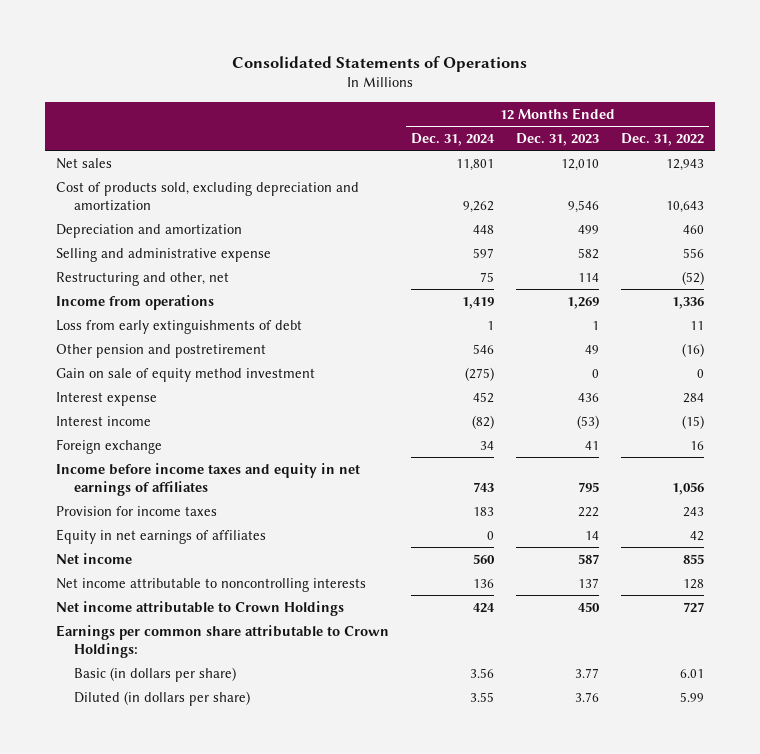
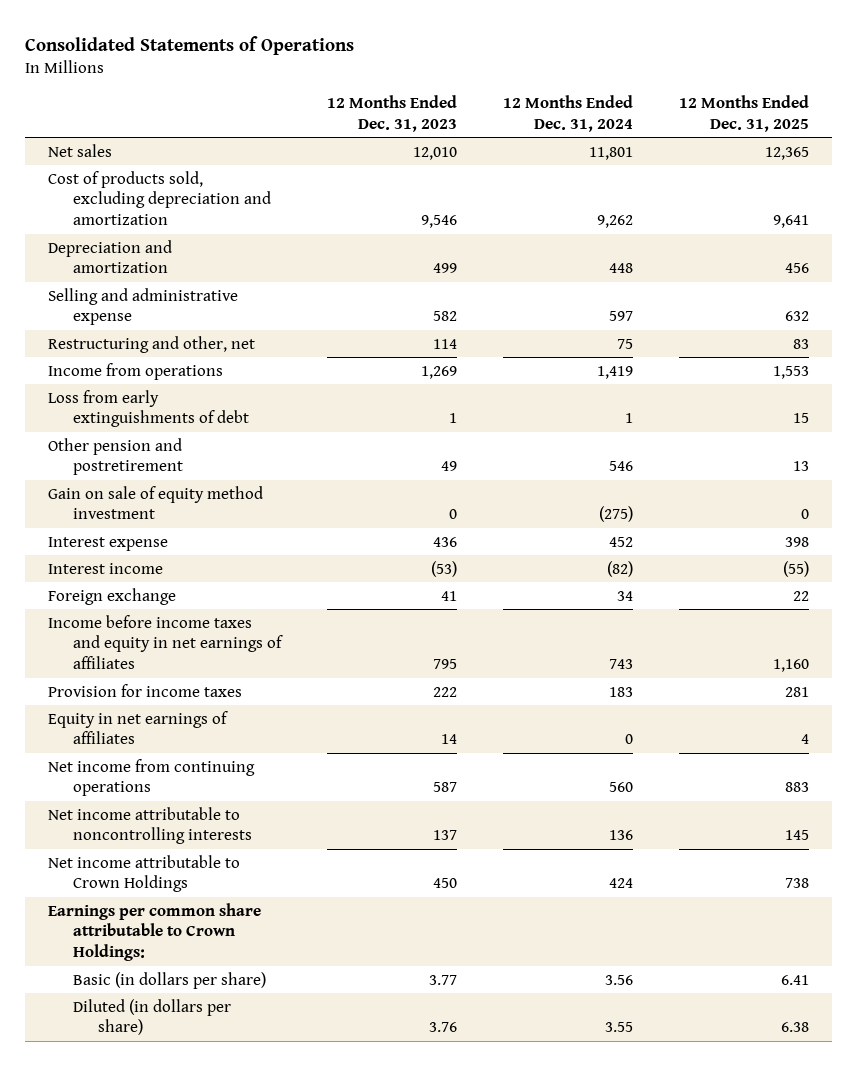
[620,132,704,146] Dec. 31, 2022 -> none
none -> [678,95,809,133] 12 Months Ended Dec. 31, 2025
[56,552,133,564] Net income -> [47,758,255,797] Net income from continuing operations

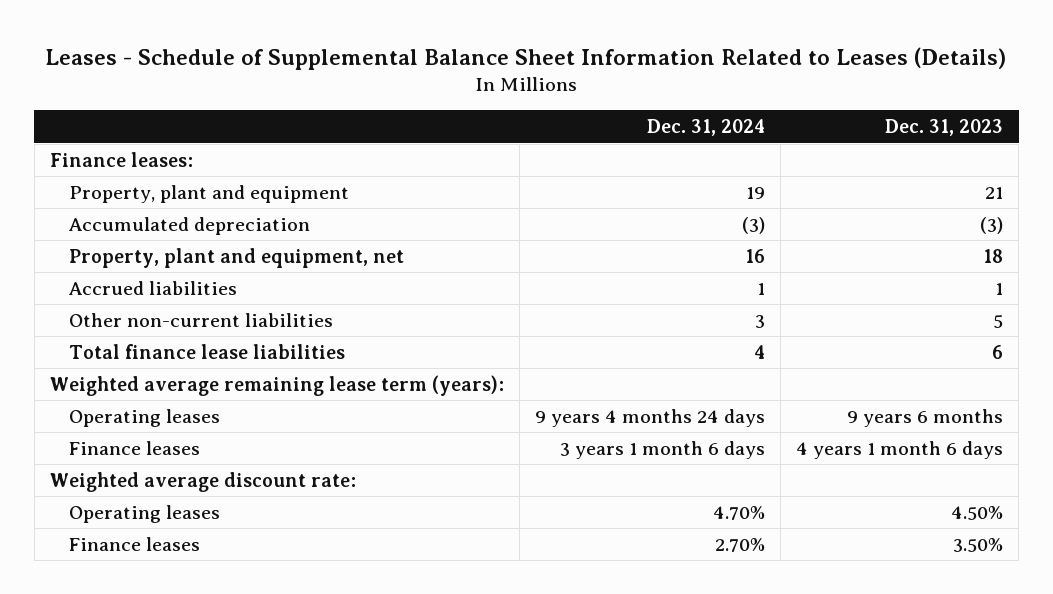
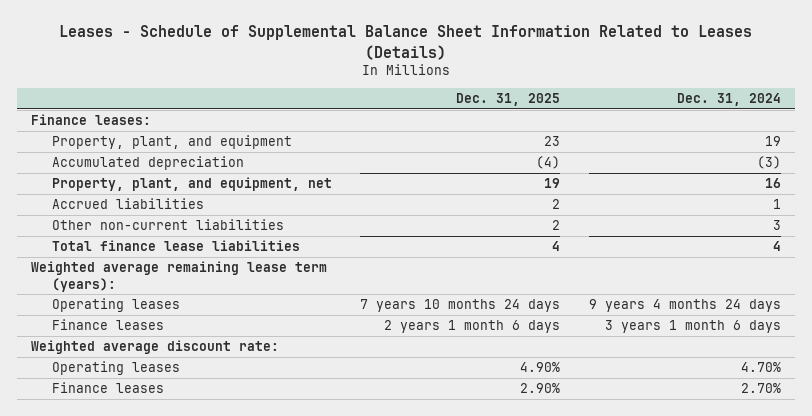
[885,119,1004,137] Dec. 31, 2023 -> none
none -> [456,93,561,107] Dec. 31, 2025
[68,184,349,203] Property, plant and equipment -> [51,135,292,150] Property, plant, and equipment
[68,247,404,268] Property, plant and equipment, net -> [51,177,332,192] Property, plant, and equipment, net

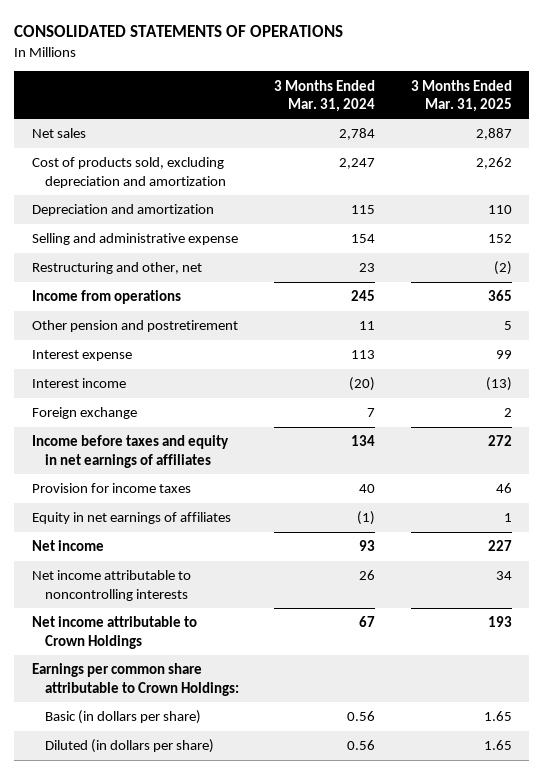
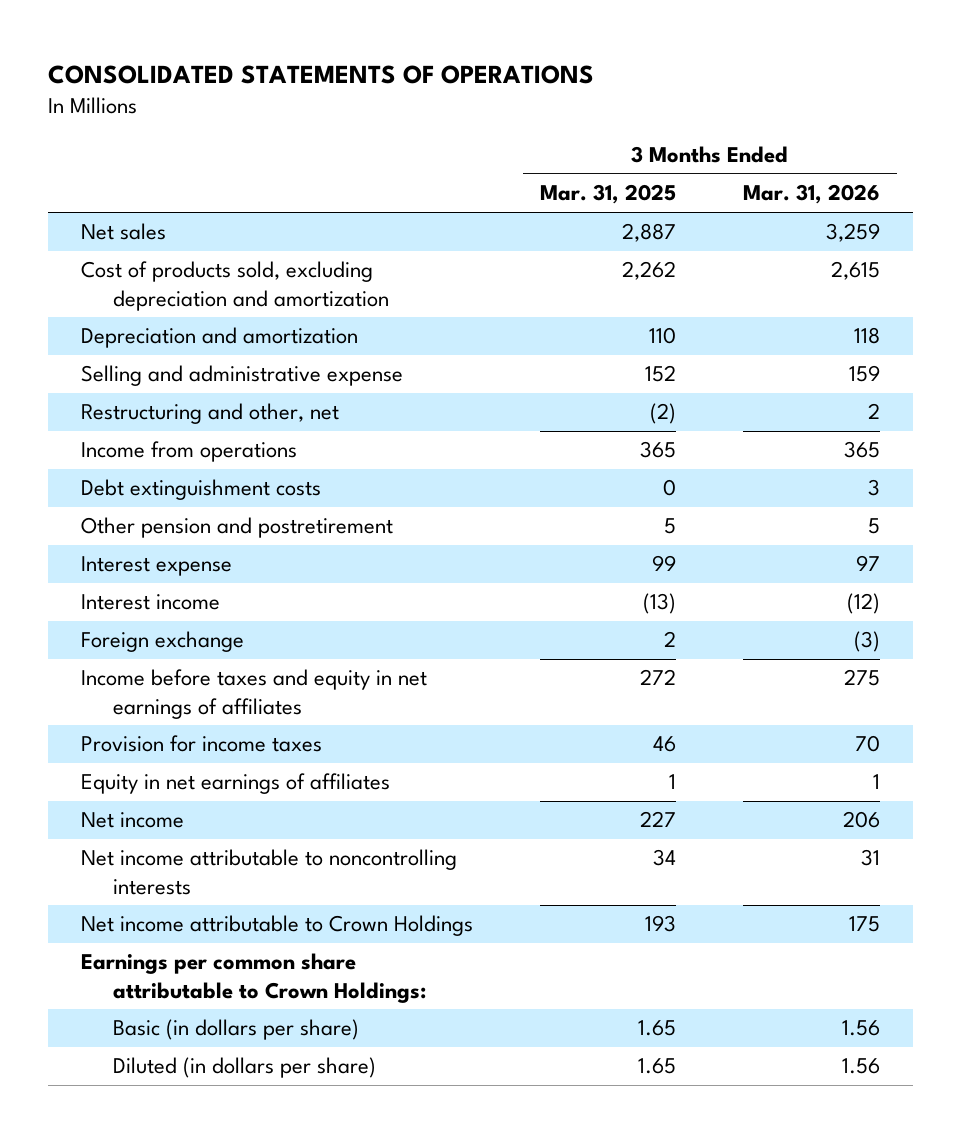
[274,79,376,112] 3 Months Ended Mar. 31, 2024 -> none
none -> [742,184,880,205] Mar. 31, 2026
none -> [81,479,322,501] Debt extinguishment costs

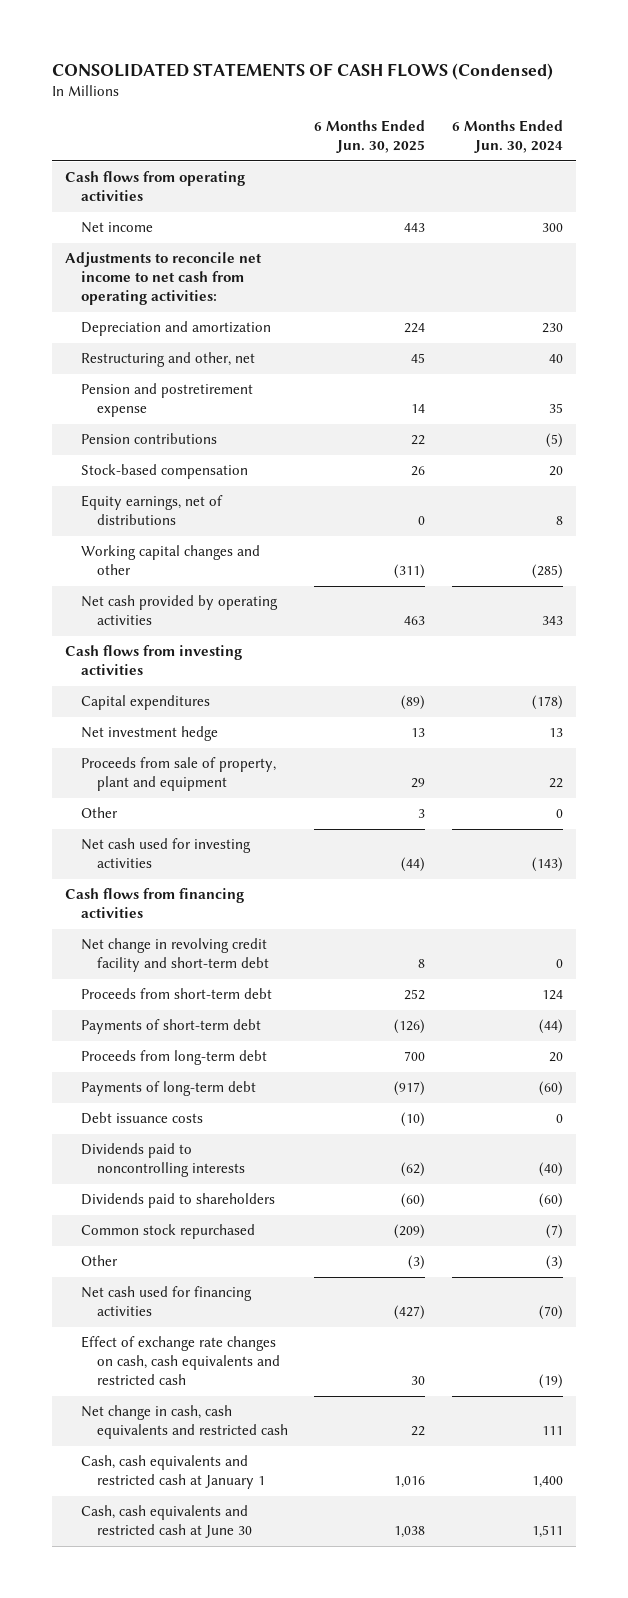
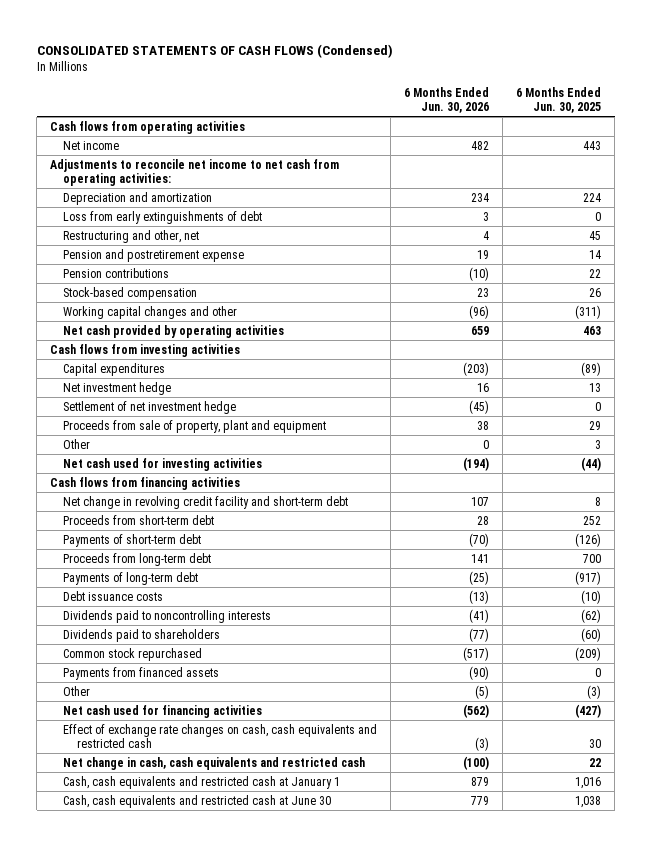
[451,120,563,154] 6 Months Ended Jun. 30, 2024 -> none
none -> [404,86,490,113] 6 Months Ended Jun. 30, 2026
none -> [63,210,263,224] Loss from early extinguishments of debt
[81,495,224,526] Equity earnings, net of distributions -> none
none -> [63,400,237,414] Settlement of net investment hedge
none -> [63,666,220,680] Payments from financed assets

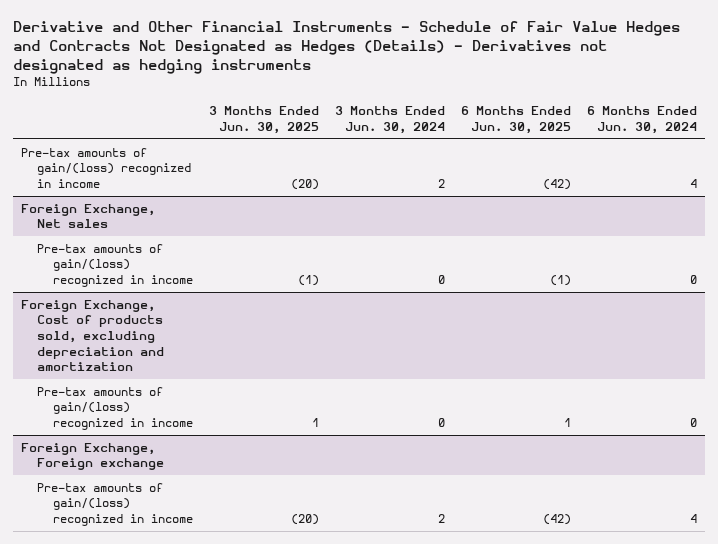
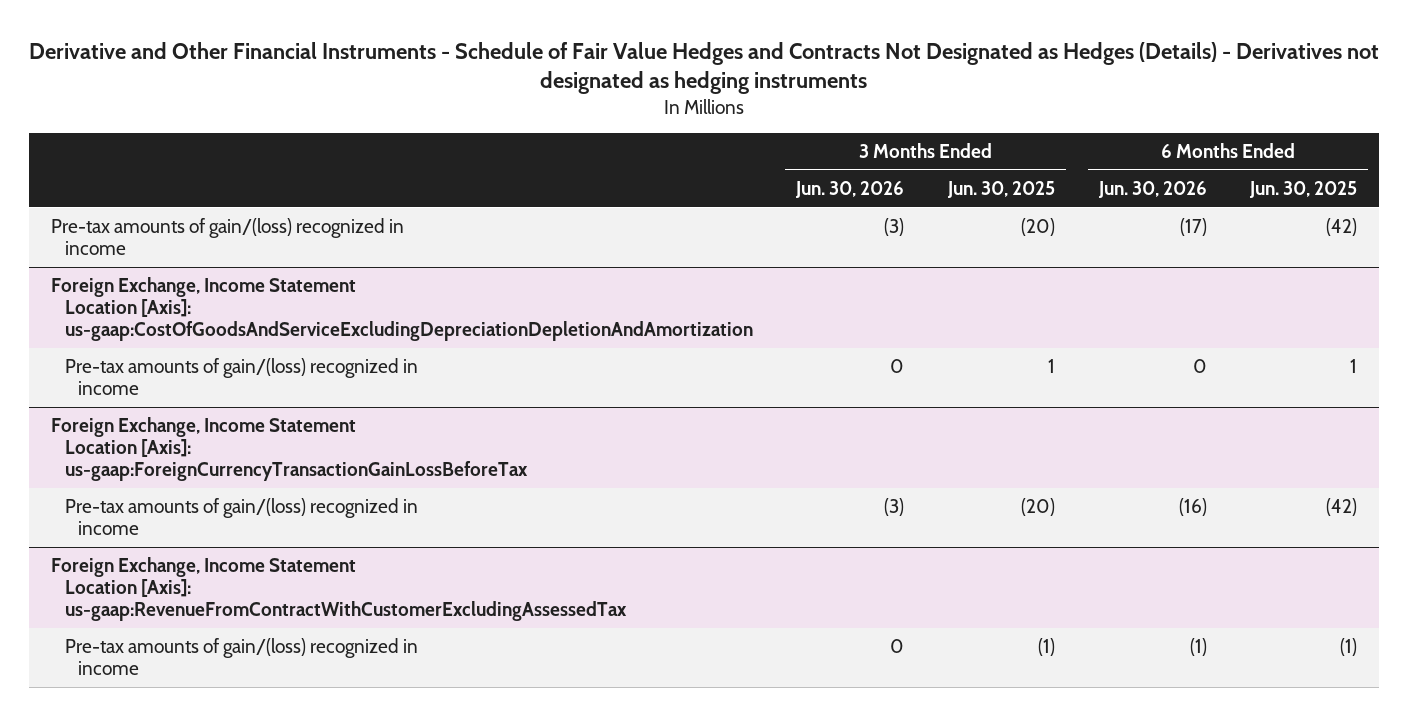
[334,106,445,134] 3 Months Ended Jun. 30, 2024 -> none
[586,106,697,134] 6 Months Ended Jun. 30, 2024 -> none
none -> [795,180,905,198] Jun. 30, 2026
none -> [1097,180,1207,198] Jun. 30, 2026
[21,203,156,229] Foreign Exchange, Net sales -> none
[37,243,193,288] Pre-tax amounts of gain/(loss) recognized in income -> none
[21,299,165,372] Foreign Exchange, Cost of products sold, excluding depreciation and amortization -> none
none -> [50,277,753,341] Foreign Exchange, Income Statement Location [Axis]: us-gaap:CostOfGoodsAndServiceExcludingDepreciationDepletionAndAmortization
[21,442,165,471] Foreign Exchange, Foreign exchange -> none
none -> [50,417,528,481] Foreign Exchange, Income Statement Location [Axis]: us-gaap:ForeignCurrencyTransactionGainLossBeforeTax
none -> [50,557,627,621] Foreign Exchange, Income Statement Location [Axis]: us-gaap:RevenueFromContractWithCustomerExcludingAssessedTax
none -> [64,638,418,676] Pre-tax amounts of gain/(loss) recognized in income

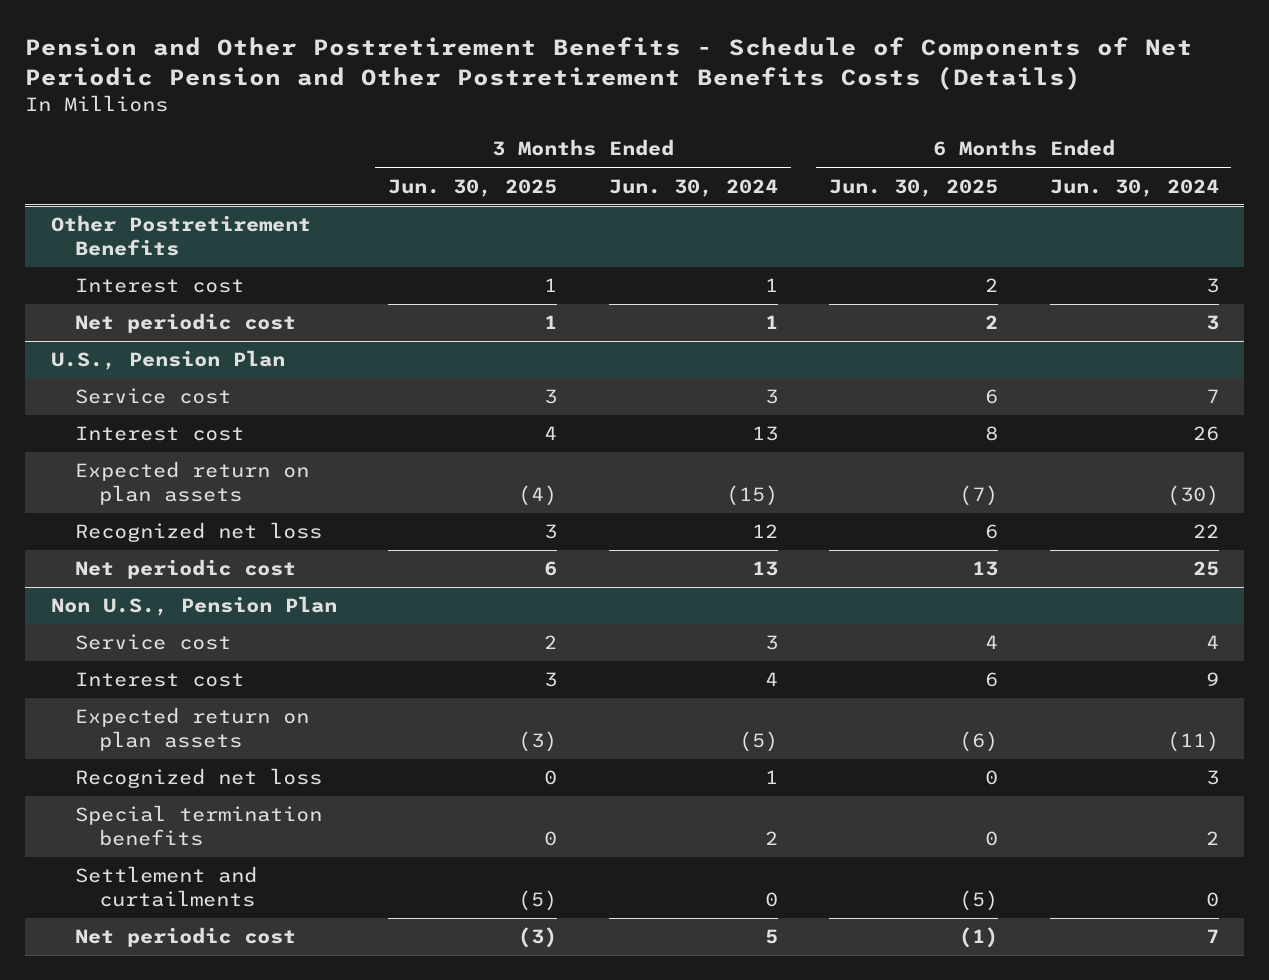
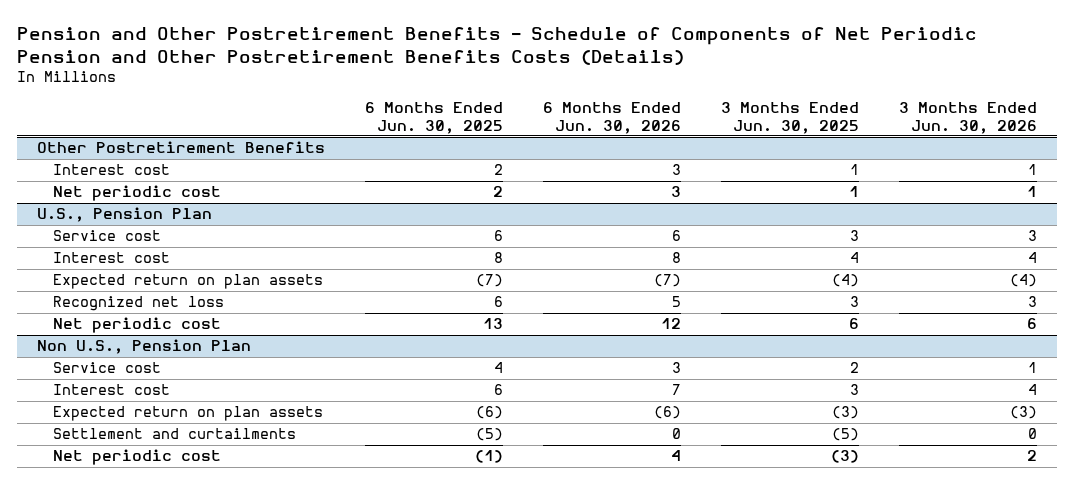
[608,178,778,197] Jun. 30, 2024 -> none
[1049,178,1219,197] Jun. 30, 2024 -> none
none -> [543,102,682,134] 6 Months Ended Jun. 30, 2026
none -> [898,102,1037,134] 3 Months Ended Jun. 30, 2026
[74,768,322,789] Recognized net loss -> none
[74,805,322,847] Special termination benefits -> none

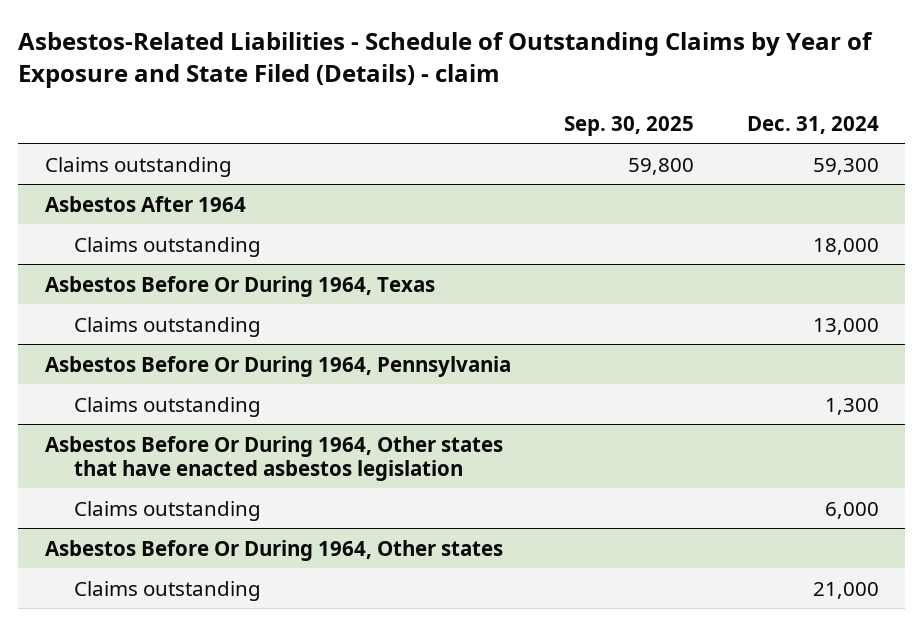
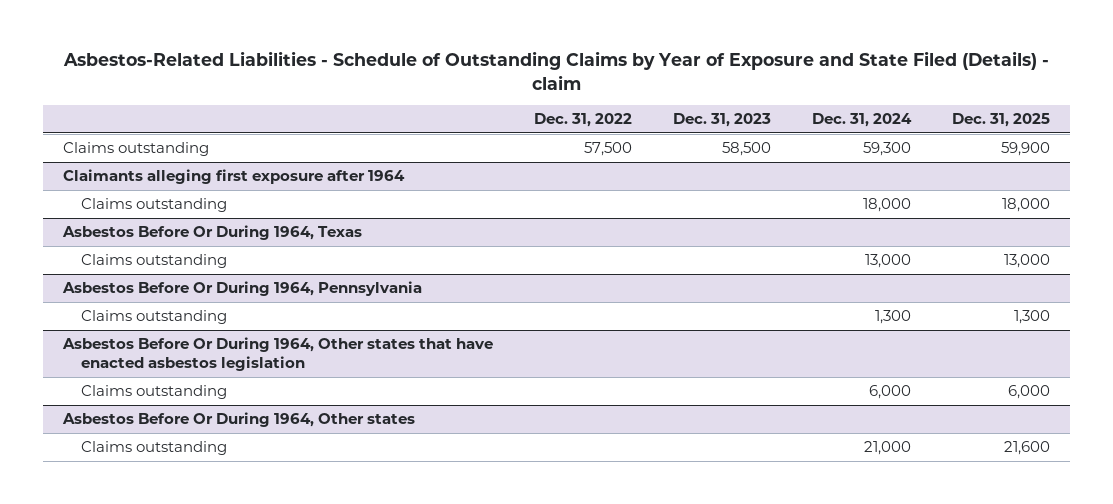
[563,115,694,136] Sep. 30, 2025 -> none
none -> [534,113,633,128] Dec. 31, 2022
none -> [673,113,772,128] Dec. 31, 2023
none -> [951,113,1050,128] Dec. 31, 2025
[44,195,246,212] Asbestos After 1964 -> [63,169,406,185] Claimants alleging first exposure after 1964

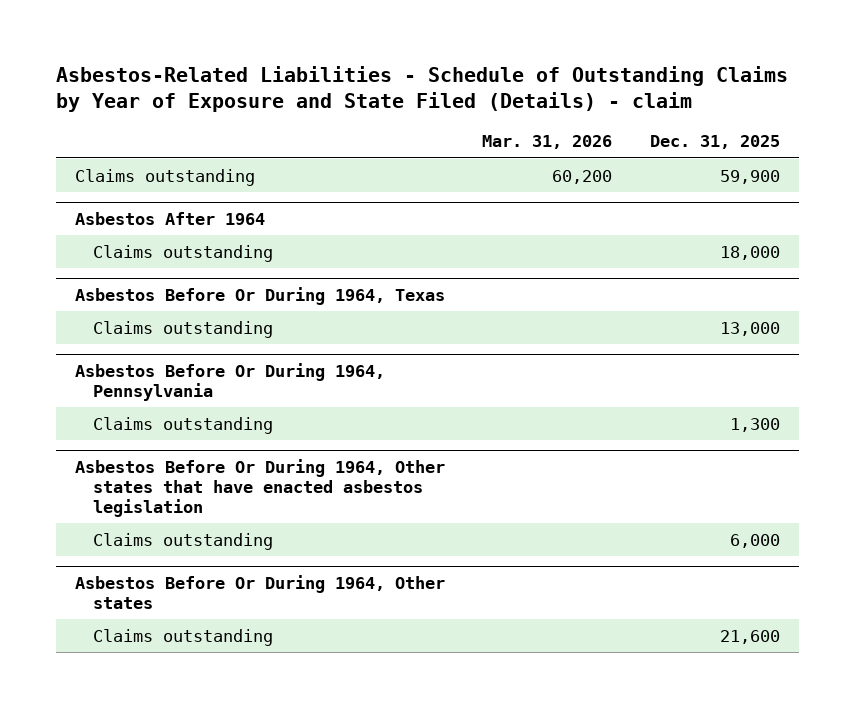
[534,113,633,128] Dec. 31, 2022 -> none
[673,113,772,128] Dec. 31, 2023 -> none
[812,113,913,128] Dec. 31, 2024 -> none
none -> [482,135,613,150] Mar. 31, 2026
[63,169,406,185] Claimants alleging first exposure after 1964 -> [74,211,265,225] Asbestos After 1964

